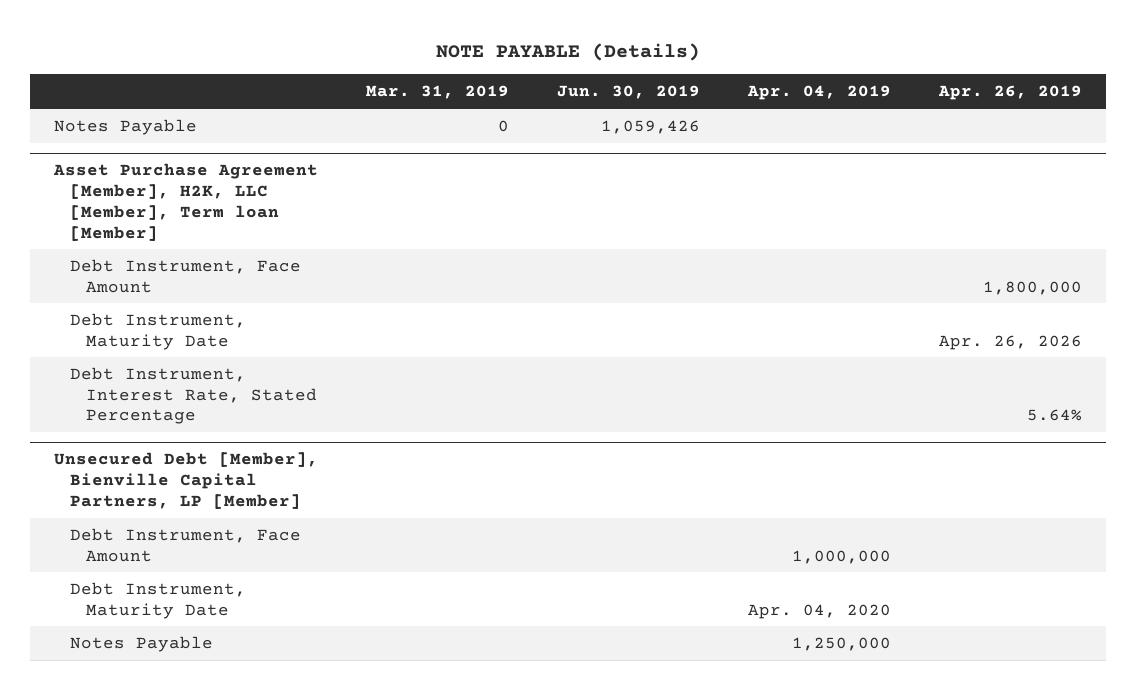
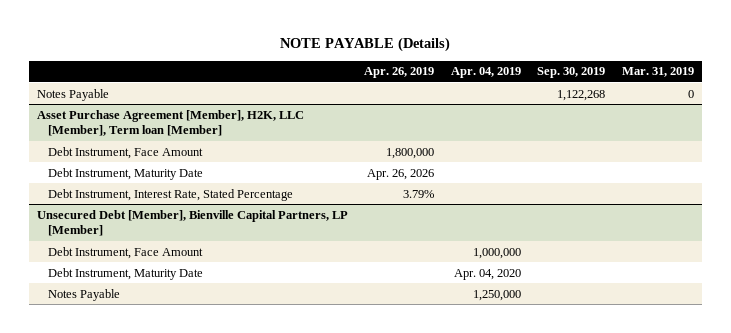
[557,85,701,100] Jun. 30, 2019 -> none
none -> [537,67,606,79] Sep. 30, 2019
[1026,409,1082,422] 5.64% -> [403,189,435,198] 3.79%

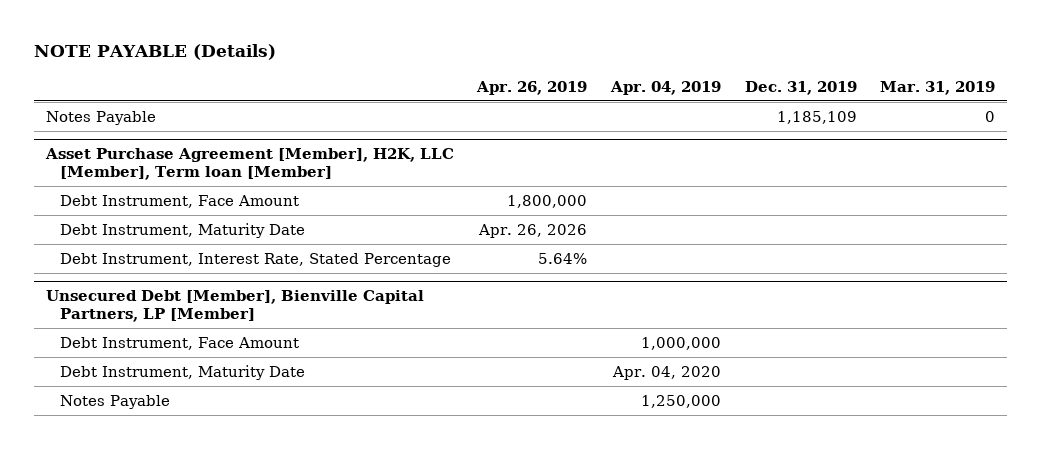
[537,67,606,79] Sep. 30, 2019 -> none
none -> [744,80,857,95] Dec. 31, 2019
[403,189,435,198] 3.79% -> [538,252,588,264] 5.64%

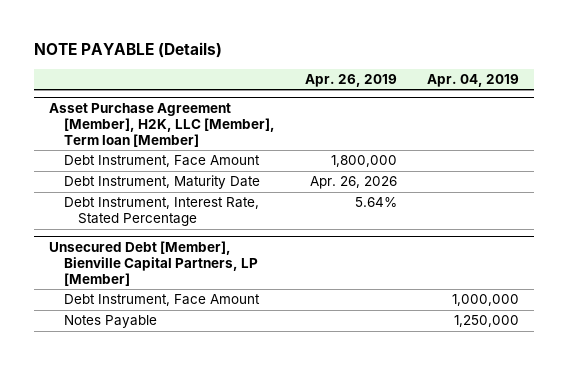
[744,80,857,95] Dec. 31, 2019 -> none
[880,80,996,95] Mar. 31, 2019 -> none
[45,110,156,125] Notes Payable -> none
[59,364,305,380] Debt Instrument, Maturity Date -> none

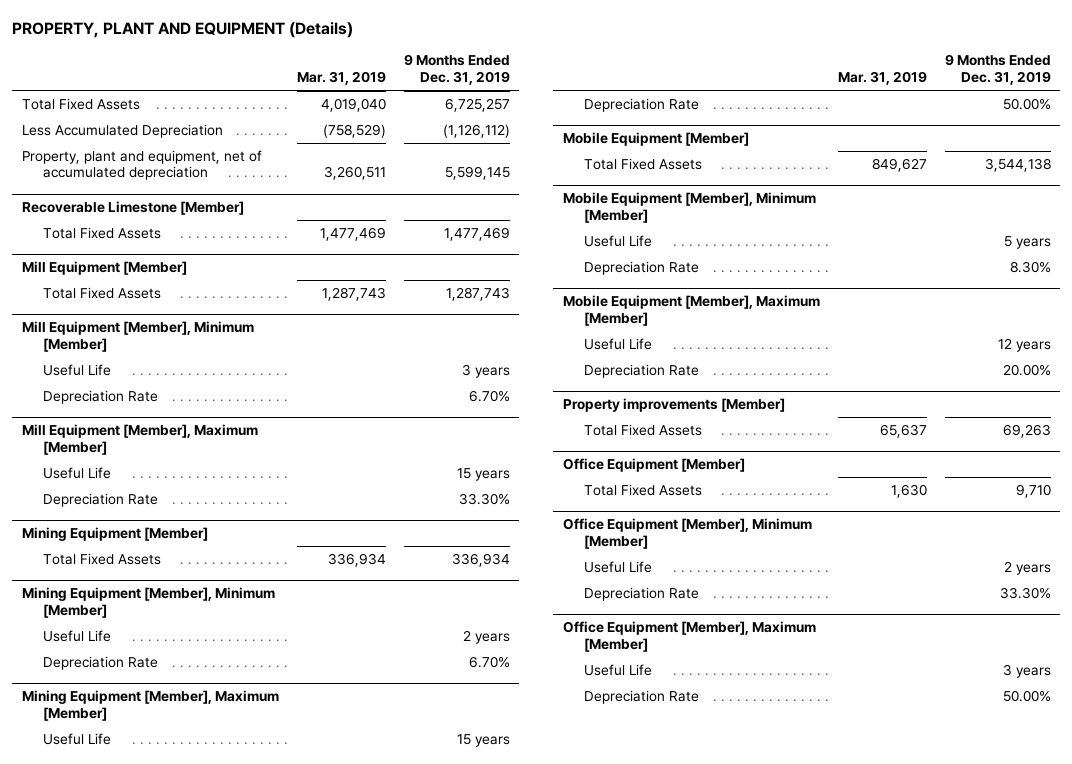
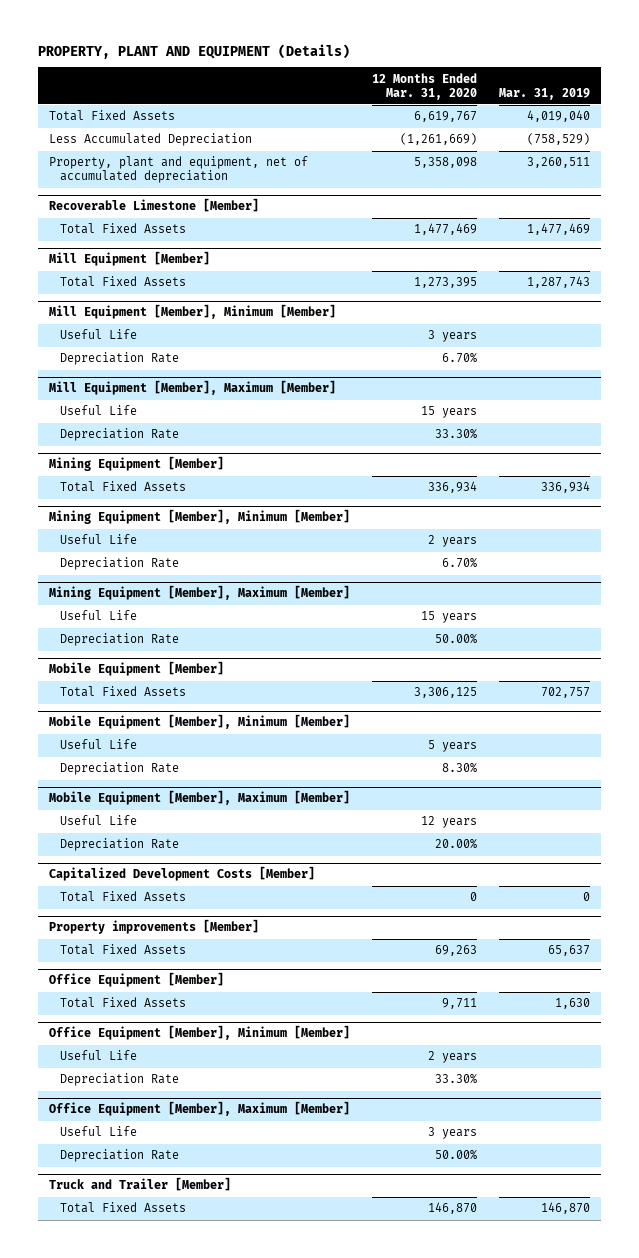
[403,54,510,85] 9 Months Ended Dec. 31, 2019 -> none
none -> [371,72,477,100] 12 Months Ended Mar. 31, 2020
[871,157,927,172] 849,627 -> [540,687,590,699] 702,757
none -> [48,866,315,882] Capitalized Development Costs [Member]
none -> [60,891,187,903] Total Fixed Assets
none -> [48,1177,231,1192] Truck and Trailer [Member]
none -> [60,1202,187,1214] Total Fixed Assets

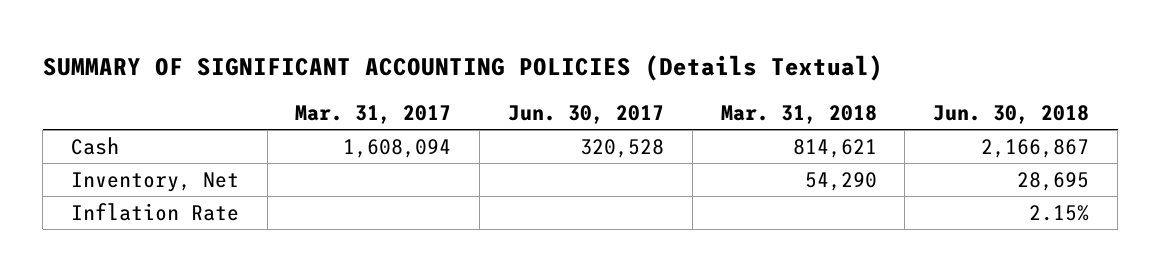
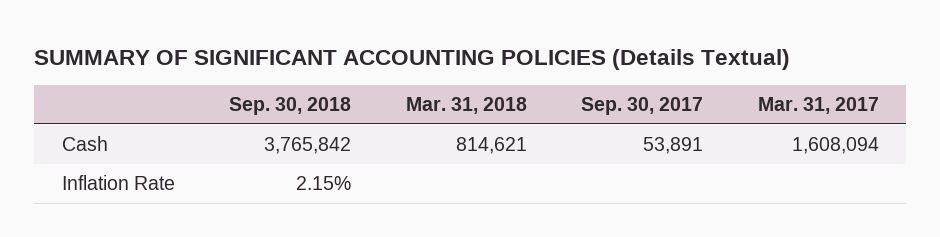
[508,105,665,125] Jun. 30, 2017 -> none
[933,105,1090,125] Jun. 30, 2018 -> none
none -> [229,96,352,115] Sep. 30, 2018
none -> [581,96,704,115] Sep. 30, 2017
[70,171,239,192] Inventory, Net -> none

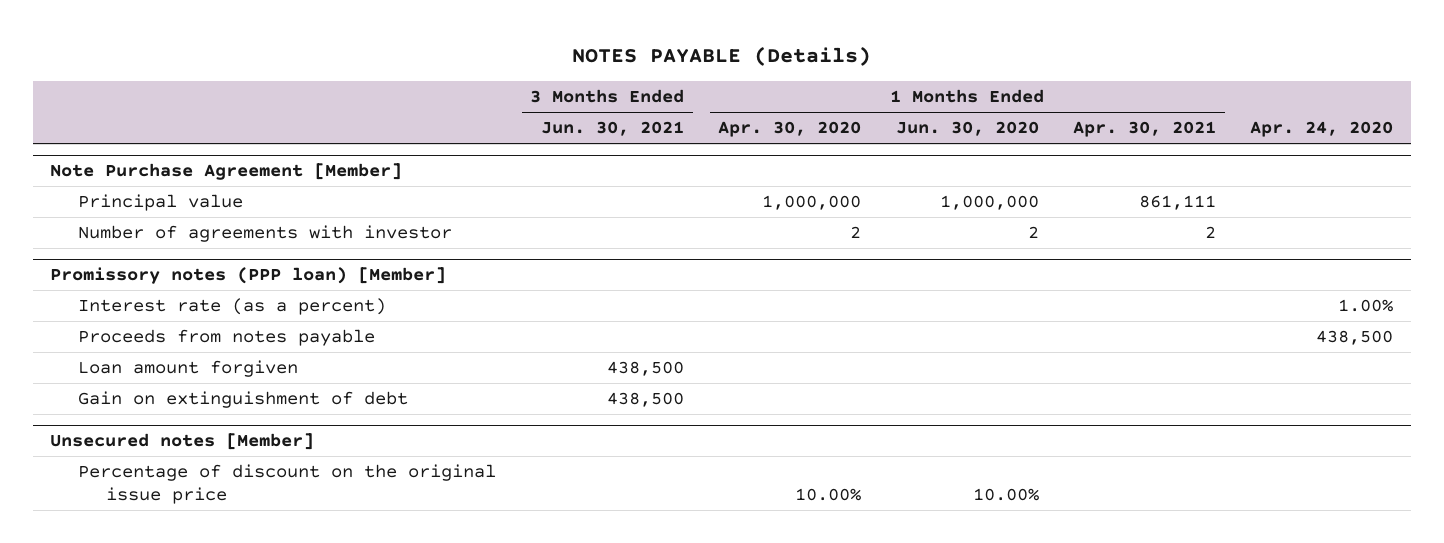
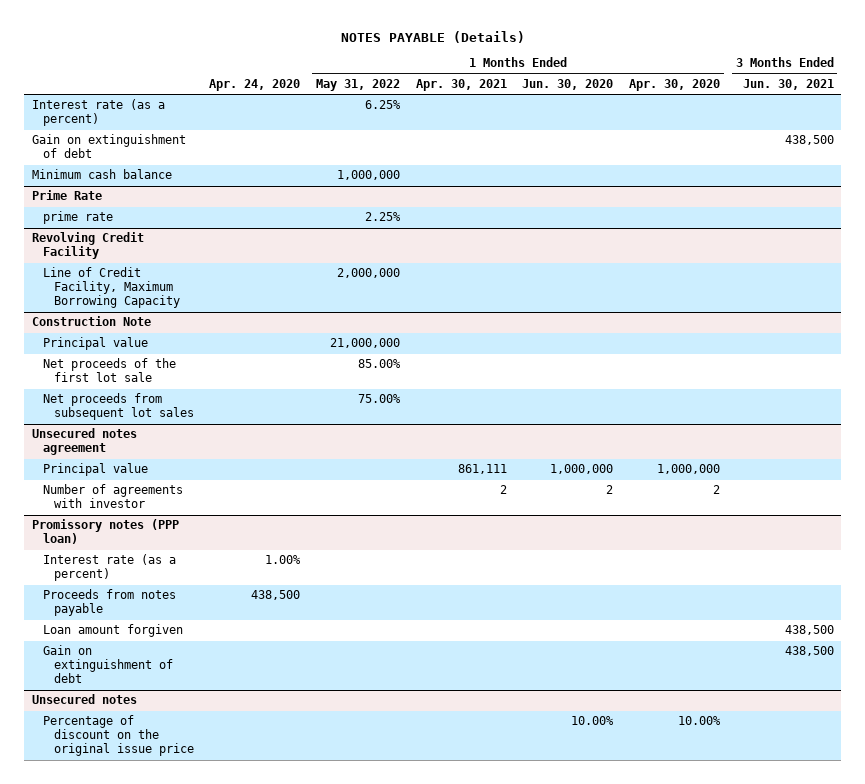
none -> [316,79,401,92] May 31, 2022
none -> [31,99,165,127] Interest rate (as a percent)
none -> [31,134,186,159] Gain on extinguishment of debt
none -> [31,169,172,180] Minimum cash balance
none -> [31,190,102,201] Prime Rate
none -> [42,211,113,225] prime rate
none -> [31,232,144,260] Revolving Credit Facility
none -> [42,267,180,309] Line of Credit Facility, Maximum Borrowing Capacity
none -> [31,316,151,327] Construction Note
none -> [42,337,148,351] Principal value
none -> [42,358,176,383] Net proceeds of the first lot sale
none -> [42,393,194,421] Net proceeds from subsequent lot sales
[50,163,403,181] Note Purchase Agreement [Member] -> [31,428,137,456] Unsecured notes agreement
[50,267,447,285] Promissory notes (PPP loan) [Member] -> [31,519,179,545] Promissory notes (PPP loan)
[50,433,315,451] Unsecured notes [Member] -> [31,694,137,705] Unsecured notes

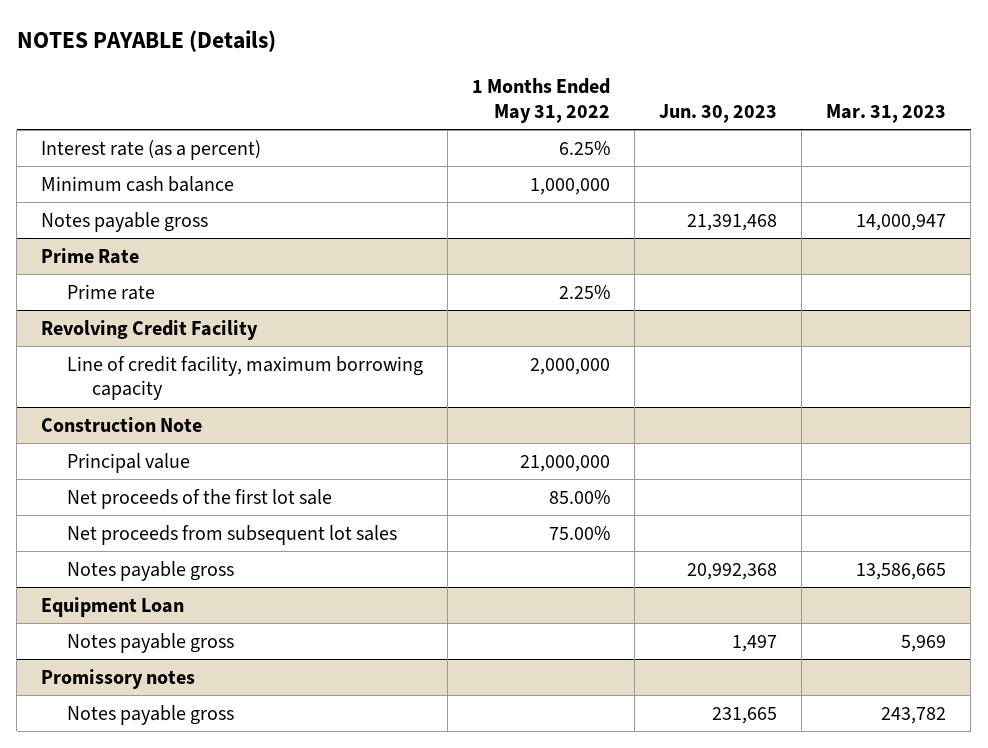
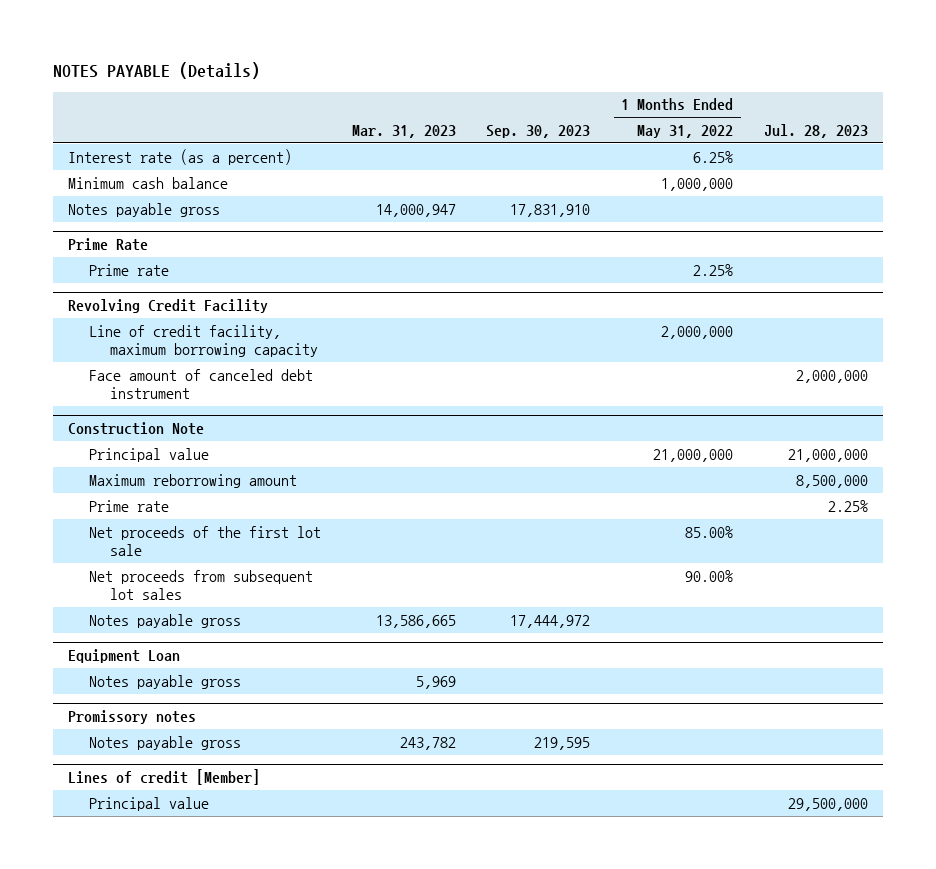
[659,103,778,123] Jun. 30, 2023 -> none
none -> [486,124,591,138] Sep. 30, 2023
none -> [764,123,869,138] Jul. 28, 2023
none -> [88,368,313,400] Face amount of canceled debt instrument
none -> [88,473,297,488] Maximum reborrowing amount
none -> [88,499,169,512] Prime rate
[548,525,610,540] 75.00% -> [685,569,734,582] 90.00%
none -> [67,769,260,786] Lines of credit [Member]
none -> [88,796,209,811] Principal value

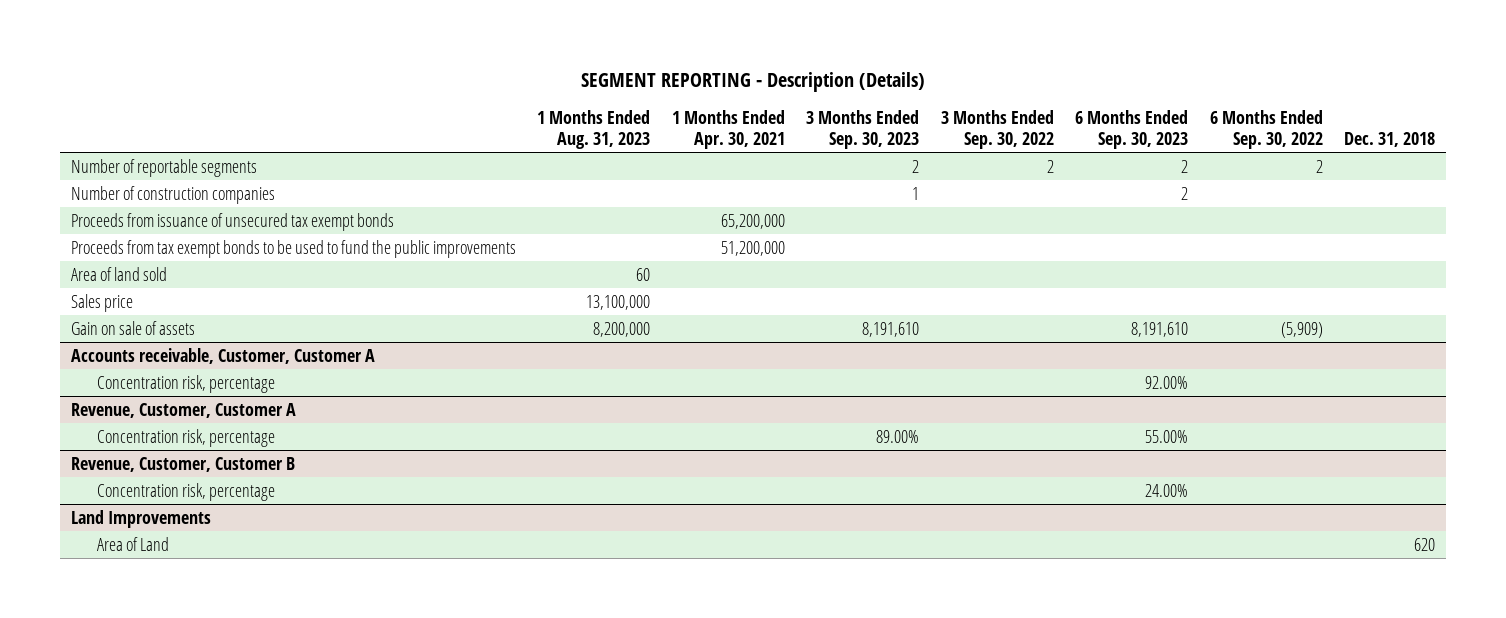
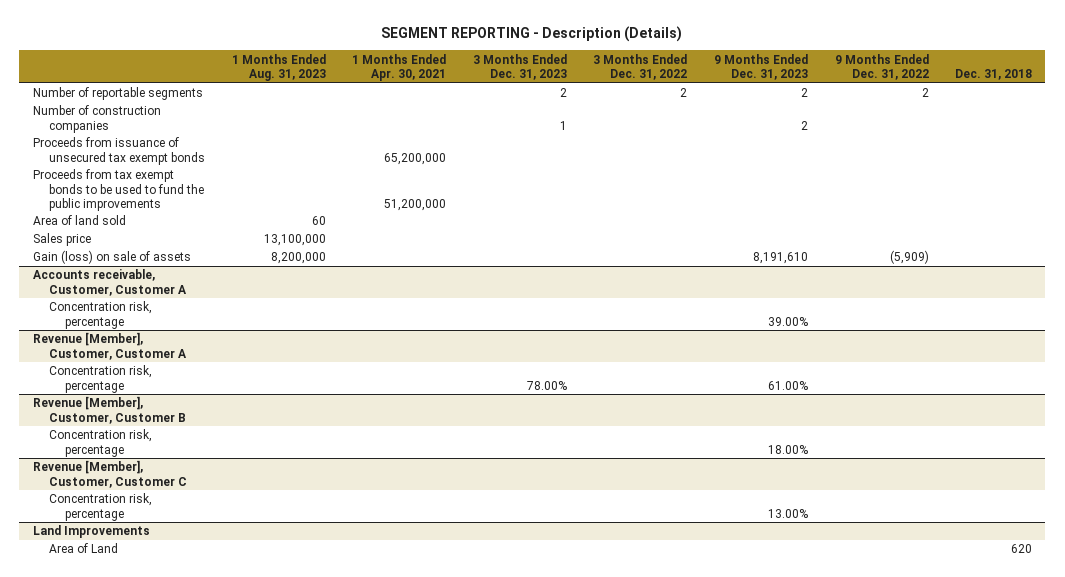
[806,110,920,149] 3 Months Ended Sep. 30, 2023 -> none
[940,110,1054,149] 3 Months Ended Sep. 30, 2022 -> none
[1075,110,1189,149] 6 Months Ended Sep. 30, 2023 -> none
[1209,110,1323,149] 6 Months Ended Sep. 30, 2022 -> none
none -> [472,53,567,81] 3 Months Ended Dec. 31, 2023
none -> [593,53,688,81] 3 Months Ended Dec. 31, 2022
none -> [713,53,808,81] 9 Months Ended Dec. 31, 2023
none -> [834,53,929,81] 9 Months Ended Dec. 31, 2022
[70,320,195,335] Gain on sale of assets -> [32,250,191,265] Gain (loss) on sale of assets
[70,402,296,418] Revenue, Customer, Customer A -> [32,332,188,360] Revenue [Member], Customer, Customer A
[70,456,295,472] Revenue, Customer, Customer B -> [32,396,187,424] Revenue [Member], Customer, Customer B
none -> [32,460,188,488] Revenue [Member], Customer, Customer C
none -> [49,493,153,521] Concentration risk, percentage

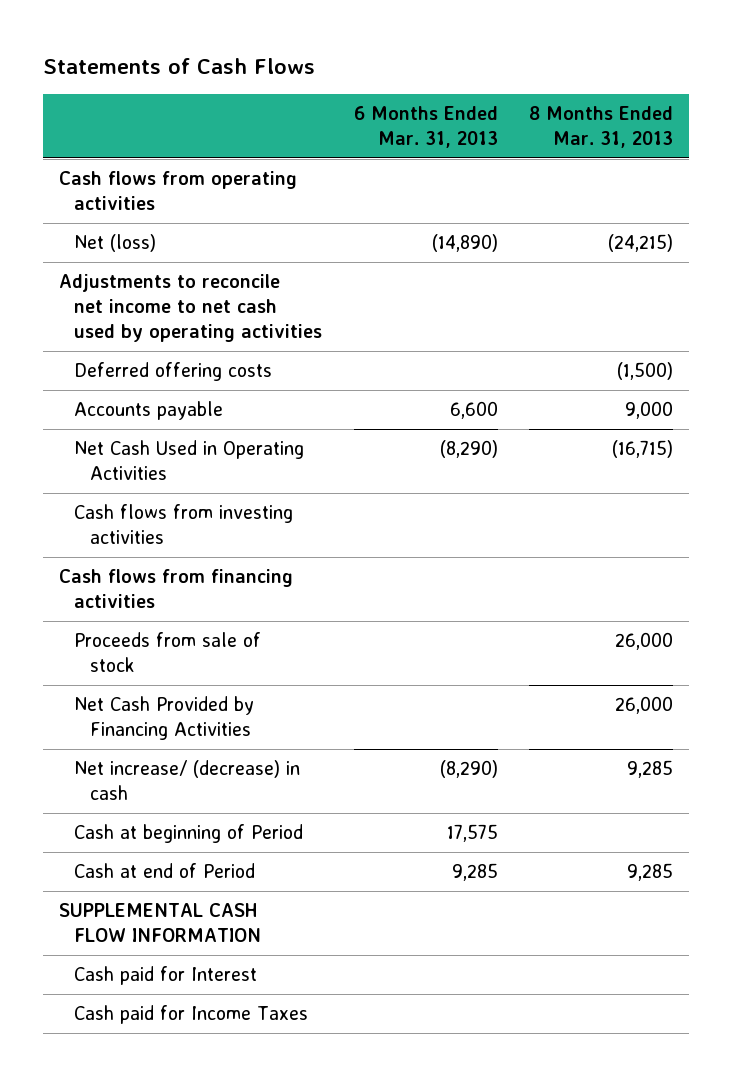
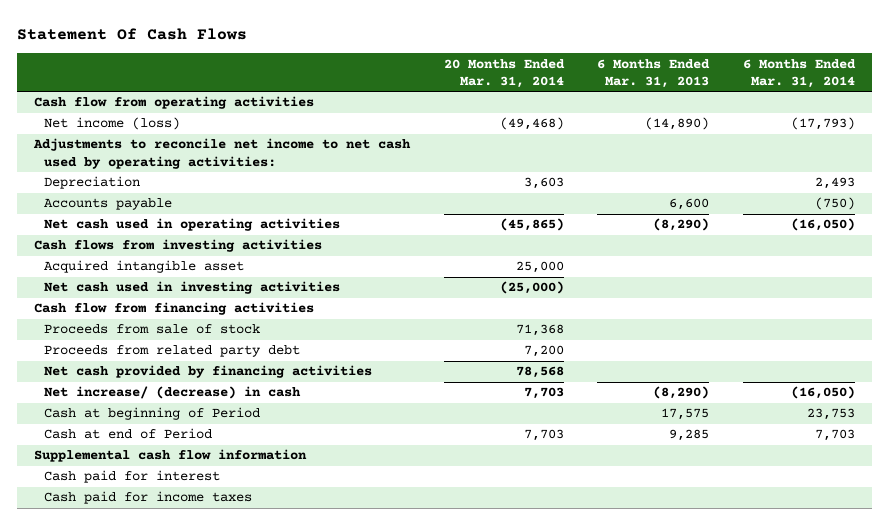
[43,57,316,74] Statements of Cash Flows -> [17,28,248,41] Statement Of Cash Flows
[529,105,674,148] 8 Months Ended Mar. 31, 2013 -> none
none -> [443,58,565,88] 20 Months Ended Mar. 31, 2014
none -> [742,58,856,88] 6 Months Ended Mar. 31, 2014
[74,362,273,382] Deferred offering costs -> none
[59,171,298,211] Cash flows from operating activities -> [33,96,314,110] Cash flow from operating activities
[74,234,157,253] Net (loss) -> [44,117,181,131] Net income (loss)
[59,274,323,343] Adjustments to reconcile net income to net cash used by operating activities -> [32,138,411,169] Adjustments to reconcile net income to net cash used by operating activities:
none -> [44,176,141,190] Depreciation
[74,440,305,481] Net Cash Used in Operating Activities -> [44,218,341,232] Net cash used in operating activities
none -> [44,260,245,274] Acquired intangible asset
none -> [44,281,341,295] Net cash used in investing activities
[59,569,294,609] Cash flows from financing activities -> [33,302,314,316] Cash flow from financing activities
none -> [44,345,301,358] Proceeds from related party debt
[74,696,255,741] Net Cash Provided by Financing Activities -> [44,365,373,379] Net cash provided by financing activities
[59,903,262,943] SUPPLEMENTAL CASH FLOW INFORMATION -> [33,449,307,463] Supplemental cash flow information
[74,966,258,986] Cash paid for Interest -> [44,470,221,484] Cash paid for interest
[74,1005,309,1025] Cash paid for Income Taxes -> [44,491,253,505] Cash paid for income taxes

